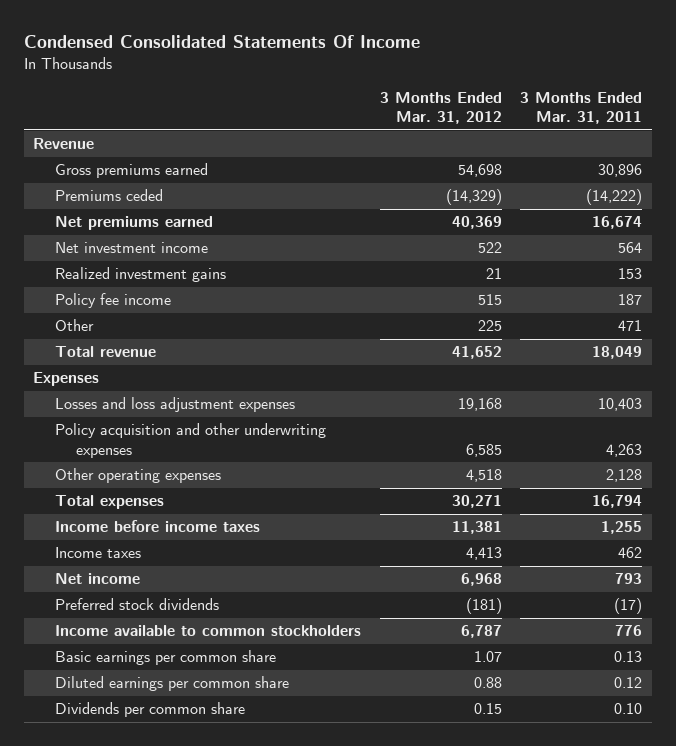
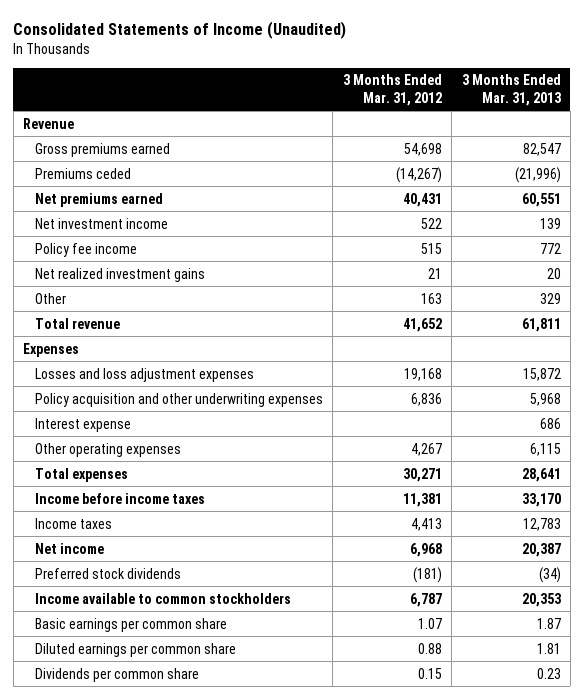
[24,35,421,49] Condensed Consolidated Statements Of Income -> [13,20,347,39] Consolidated Statements of Income (Unaudited)
[520,91,643,125] 3 Months Ended Mar. 31, 2011 -> none
none -> [461,74,561,106] 3 Months Ended Mar. 31, 2013
[445,189,502,206] (14,329) -> [395,166,442,183] (14,267)
[451,216,502,230] 40,369 -> [402,192,442,207] 40,431
[54,267,226,283] Realized investment gains -> none
none -> [35,267,206,282] Net realized investment gains
[477,320,502,332] 225 -> [420,292,442,304] 163
[465,443,502,457] 6,585 -> [410,392,442,406] 6,836
none -> [35,417,132,432] Interest expense
[465,469,502,483] 4,518 -> [410,442,442,456] 4,267

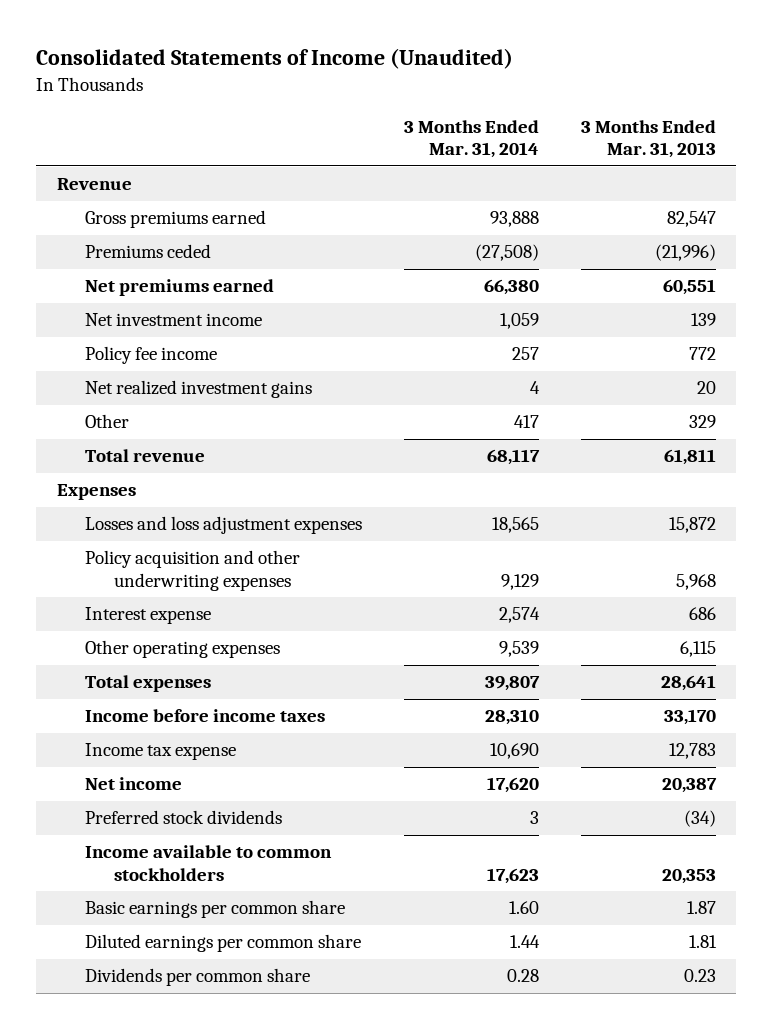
[342,74,442,106] 3 Months Ended Mar. 31, 2012 -> none
none -> [404,119,540,159] 3 Months Ended Mar. 31, 2014
[35,517,113,529] Income taxes -> [85,743,237,761] Income tax expense

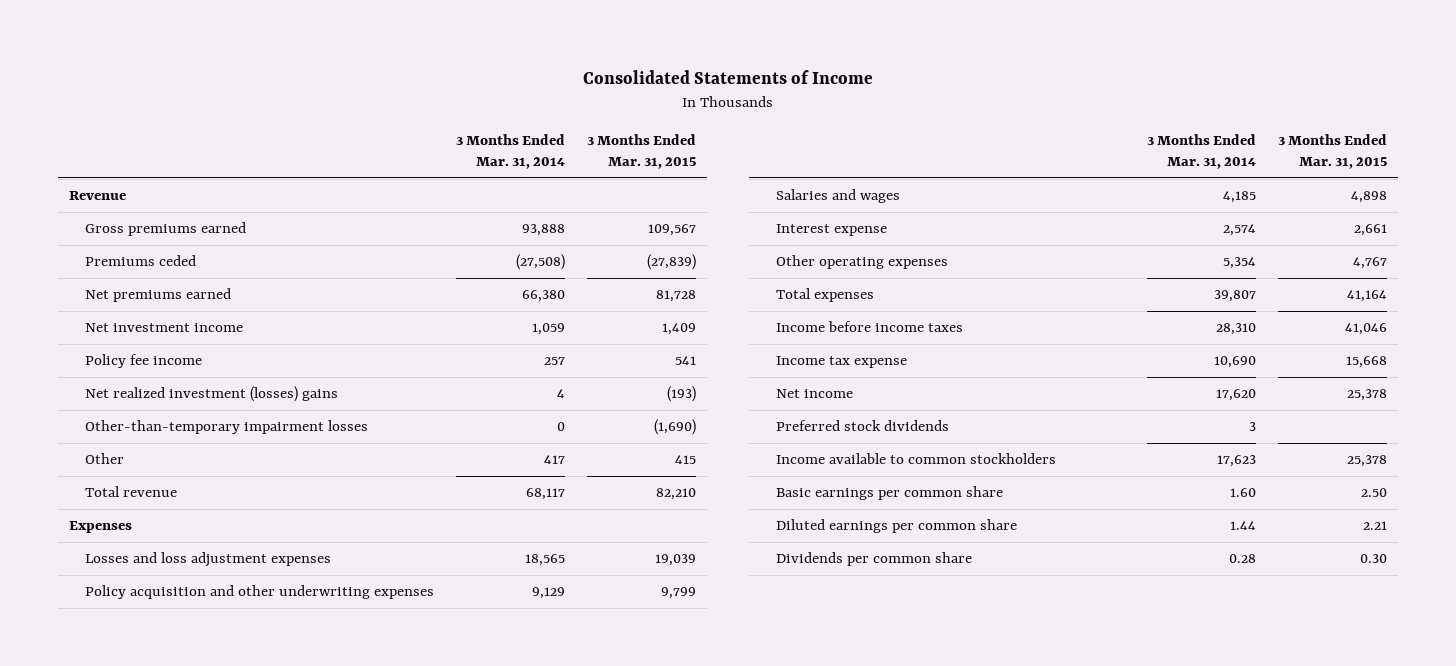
[35,48,513,70] Consolidated Statements of Income (Unaudited) -> [582,70,873,85] Consolidated Statements of Income
[580,119,716,159] 3 Months Ended Mar. 31, 2013 -> none
none -> [586,134,696,170] 3 Months Ended Mar. 31, 2015
[85,380,313,399] Net realized investment gains -> [84,386,338,403] Net realized investment (losses) gains
none -> [84,420,368,435] Other-than-temporary impairment losses
none -> [775,189,900,204] Salaries and wages
[499,641,540,658] 9,539 -> [1222,257,1256,270] 5,354

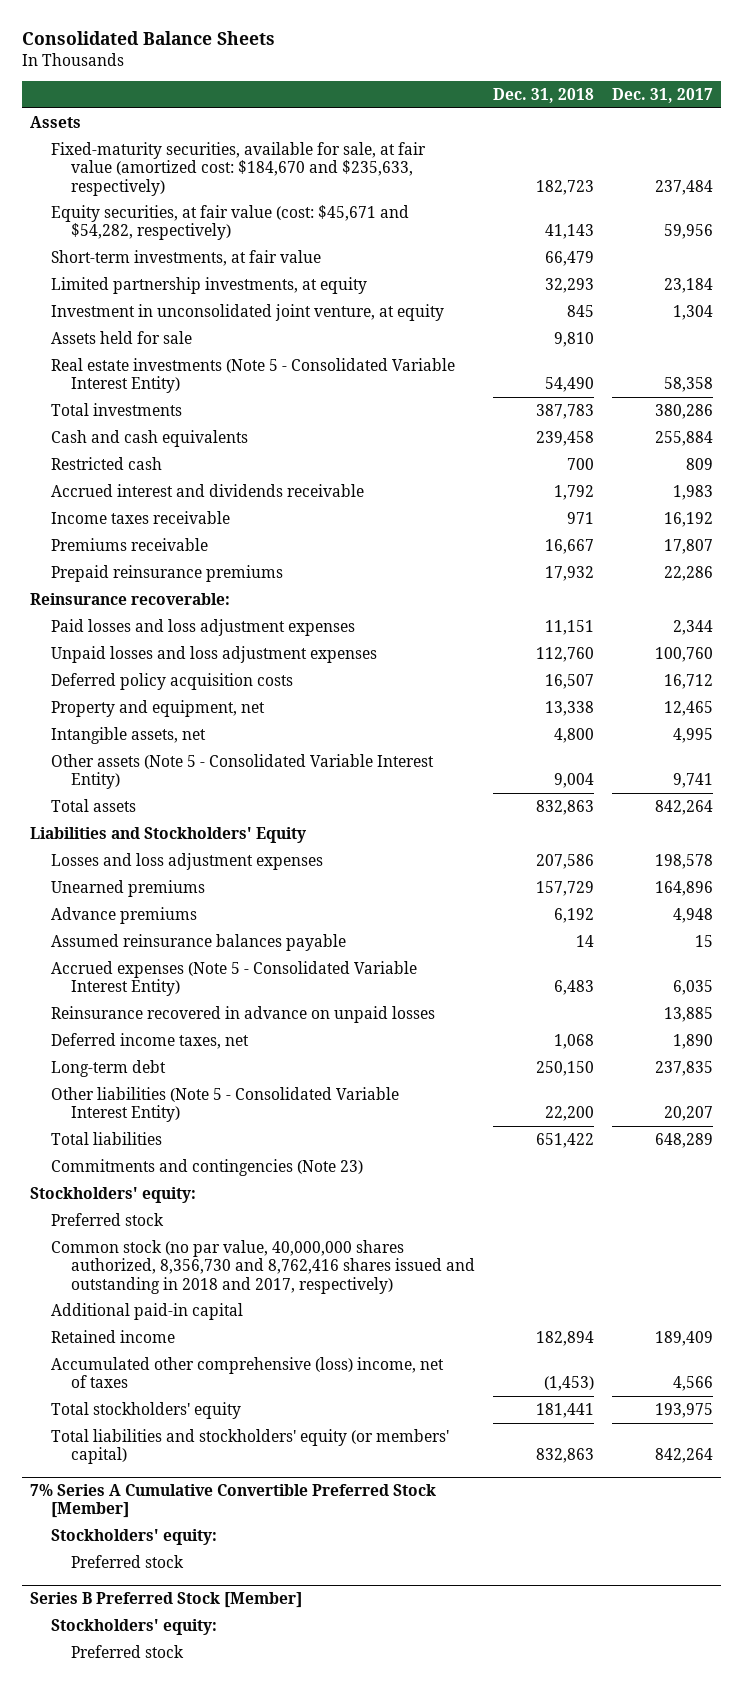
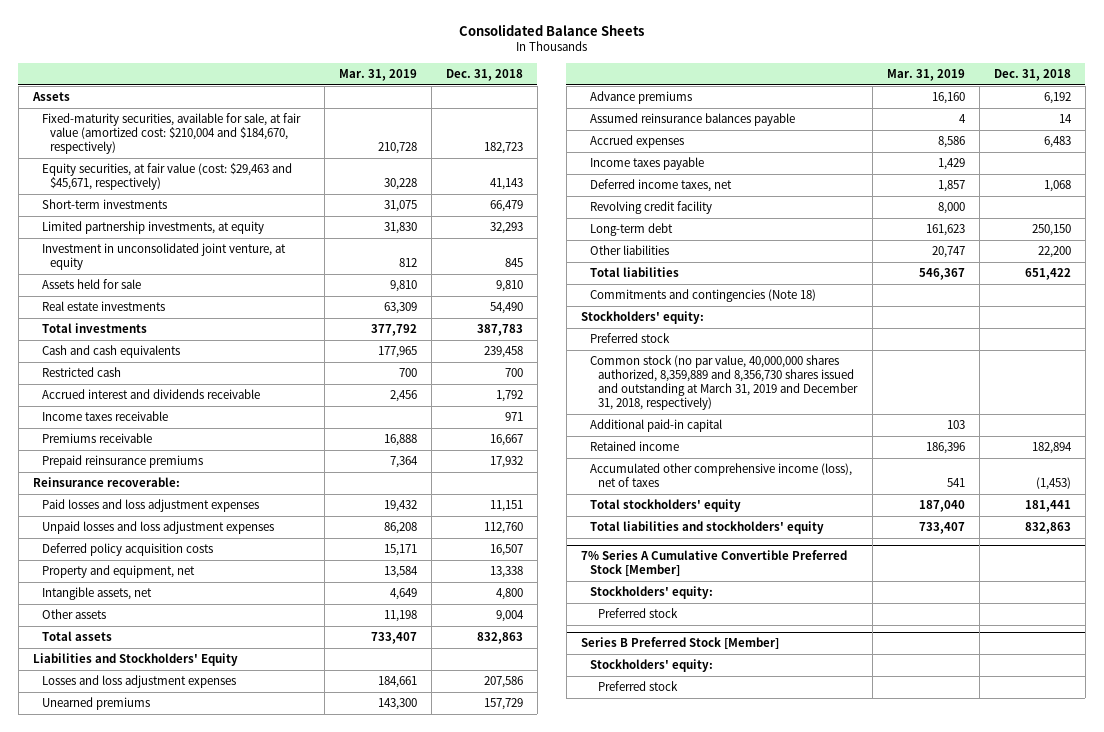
[611,88,713,104] Dec. 31, 2017 -> none
none -> [338,69,417,82] Mar. 31, 2019
[50,141,426,196] Fixed-maturity securities, available for sale, at fair value (amortized cost: $184,670 and $235,633, respectively) -> [41,113,301,155] Fixed-maturity securities, available for sale, at fair value (amortized cost: $210,004 and $184,670, respectively)
[50,204,409,241] Equity securities, at fair value (cost: $45,671 and $54,282, respectively) -> [41,163,292,191] Equity securities, at fair value (cost: $29,463 and $45,671, respectively)
[50,249,321,266] Short-term investments, at fair value -> [41,199,167,210] Short-term investments
[50,357,455,394] Real estate investments (Note 5 - Consolidated Variable Interest Entity) -> [41,301,165,312] Real estate investments
[50,753,434,790] Other assets (Note 5 - Consolidated Variable Interest Entity) -> [41,609,106,620] Other assets
[50,1005,435,1023] Reinsurance recovered in advance on unpaid losses -> none
[50,960,417,997] Accrued expenses (Note 5 - Consolidated Variable Interest Entity) -> [589,135,684,149] Accrued expenses
none -> [589,157,704,171] Income taxes payable
none -> [589,201,712,215] Revolving credit facility
[50,1086,399,1123] Other liabilities (Note 5 - Consolidated Variable Interest Entity) -> [589,245,669,256] Other liabilities
[50,1158,363,1176] Commitments and contingencies (Note 23) -> [589,289,816,303] Commitments and contingencies (Note 18)
[50,1239,476,1294] Common stock (no par value, 40,000,000 shares authorized, 8,356,730 and 8,762,416 shares issued and outstanding in 2018 and 2017, respectively) -> [589,355,859,411] Common stock (no par value, 40,000,000 shares authorized, 8,359,889 and 8,356,730 shares issued and outstanding at March 31, 2019 and December 31, 2018, respectively)
[50,1356,444,1389] Accumulated other comprehensive (loss) income, net of taxes -> [589,463,852,488] Accumulated other comprehensive income (loss), net of taxes
[50,1428,449,1465] Total liabilities and stockholders' equity (or members' capital) -> [589,521,824,535] Total liabilities and stockholders' equity

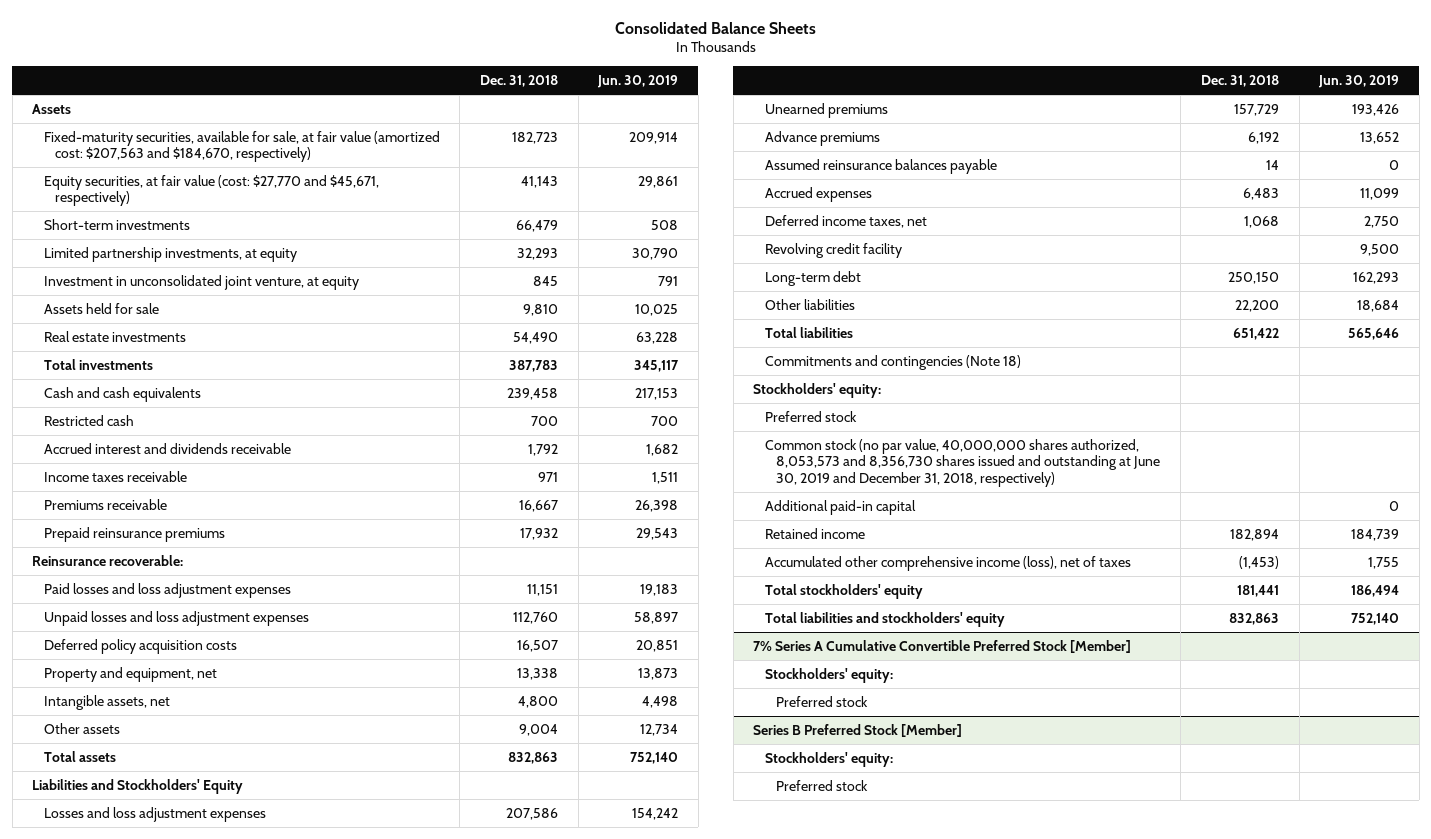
[338,69,417,82] Mar. 31, 2019 -> none
none -> [597,75,679,89] Jun. 30, 2019
[41,113,301,155] Fixed-maturity securities, available for sale, at fair value (amortized cost: $210,004 and $184,670, respectively) -> [43,130,440,163] Fixed-maturity securities, available for sale, at fair value (amortized cost: $207,563 and $184,670, respectively)
[41,163,292,191] Equity securities, at fair value (cost: $29,463 and $45,671, respectively) -> [43,174,379,207] Equity securities, at fair value (cost: $27,770 and $45,671, respectively)
[589,157,704,171] Income taxes payable -> none
[589,355,859,411] Common stock (no par value, 40,000,000 shares authorized, 8,359,889 and 8,356,730 shares issued and outstanding at March 31, 2019 and December 31, 2018, respectively) -> [764,438,1161,488] Common stock (no par value, 40,000,000 shares authorized, 8,053,573 and 8,356,730 shares issued and outstanding at June 30, 2019 and December 31, 2018, respectively)

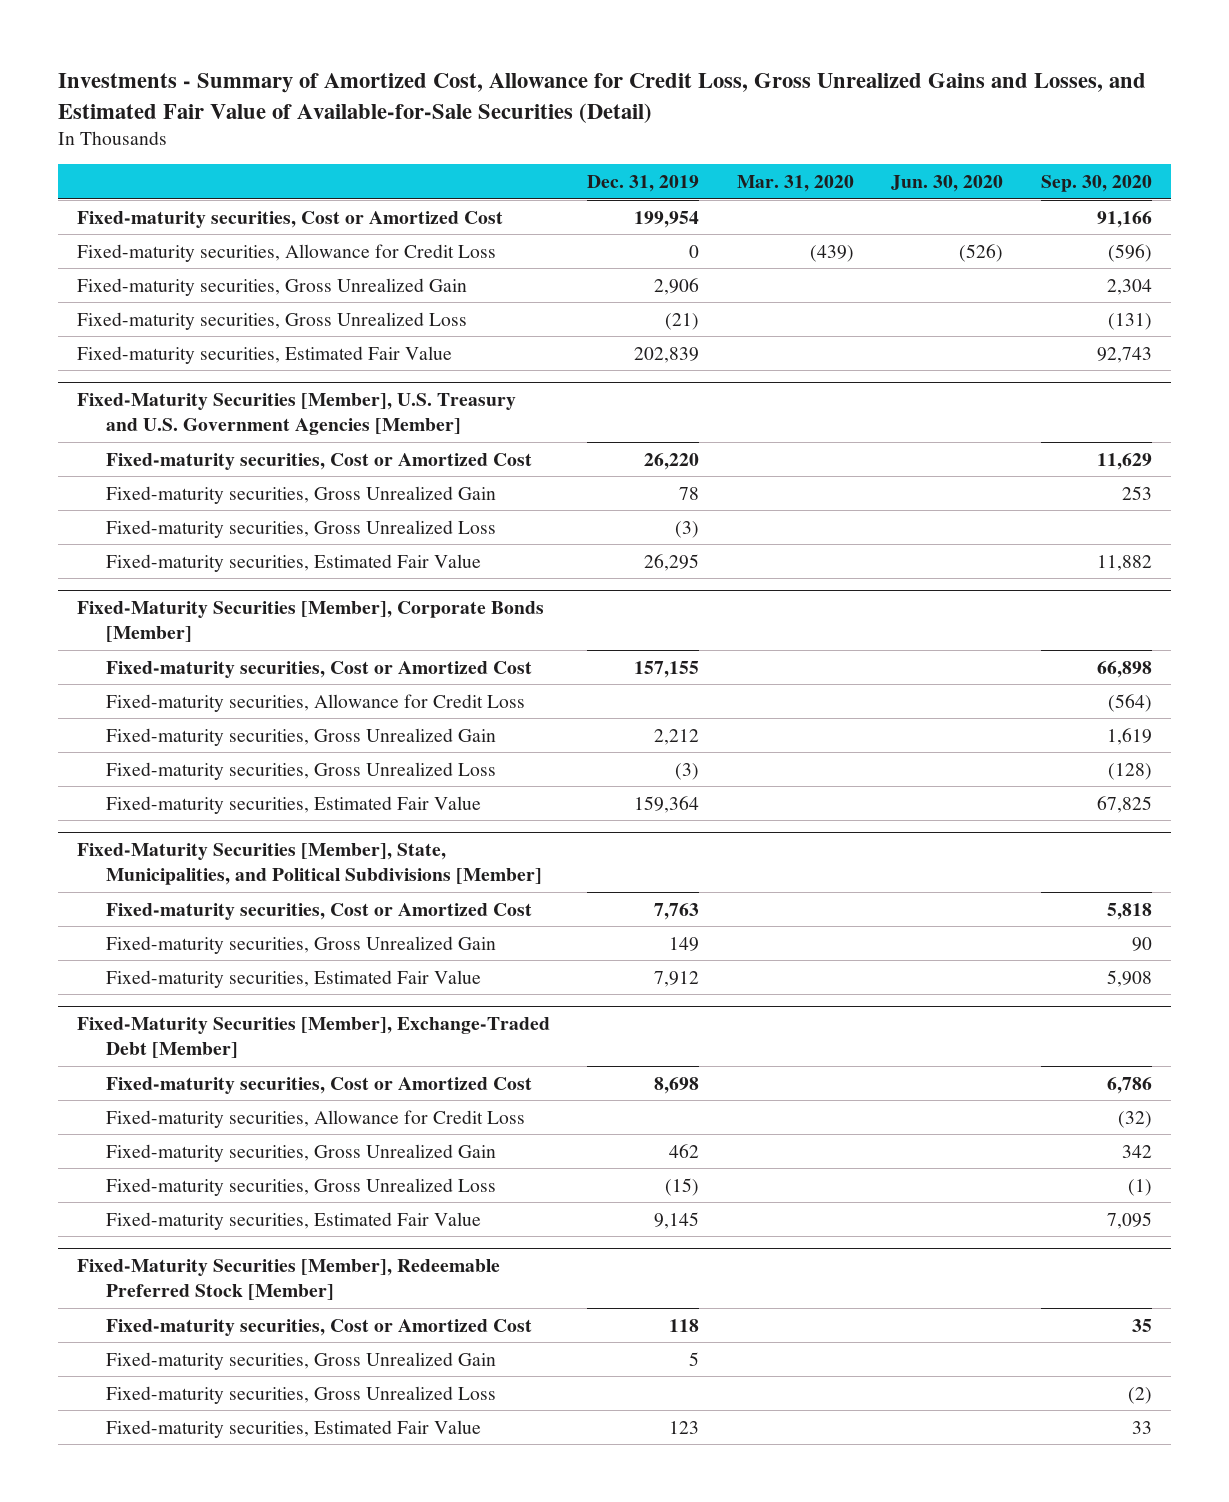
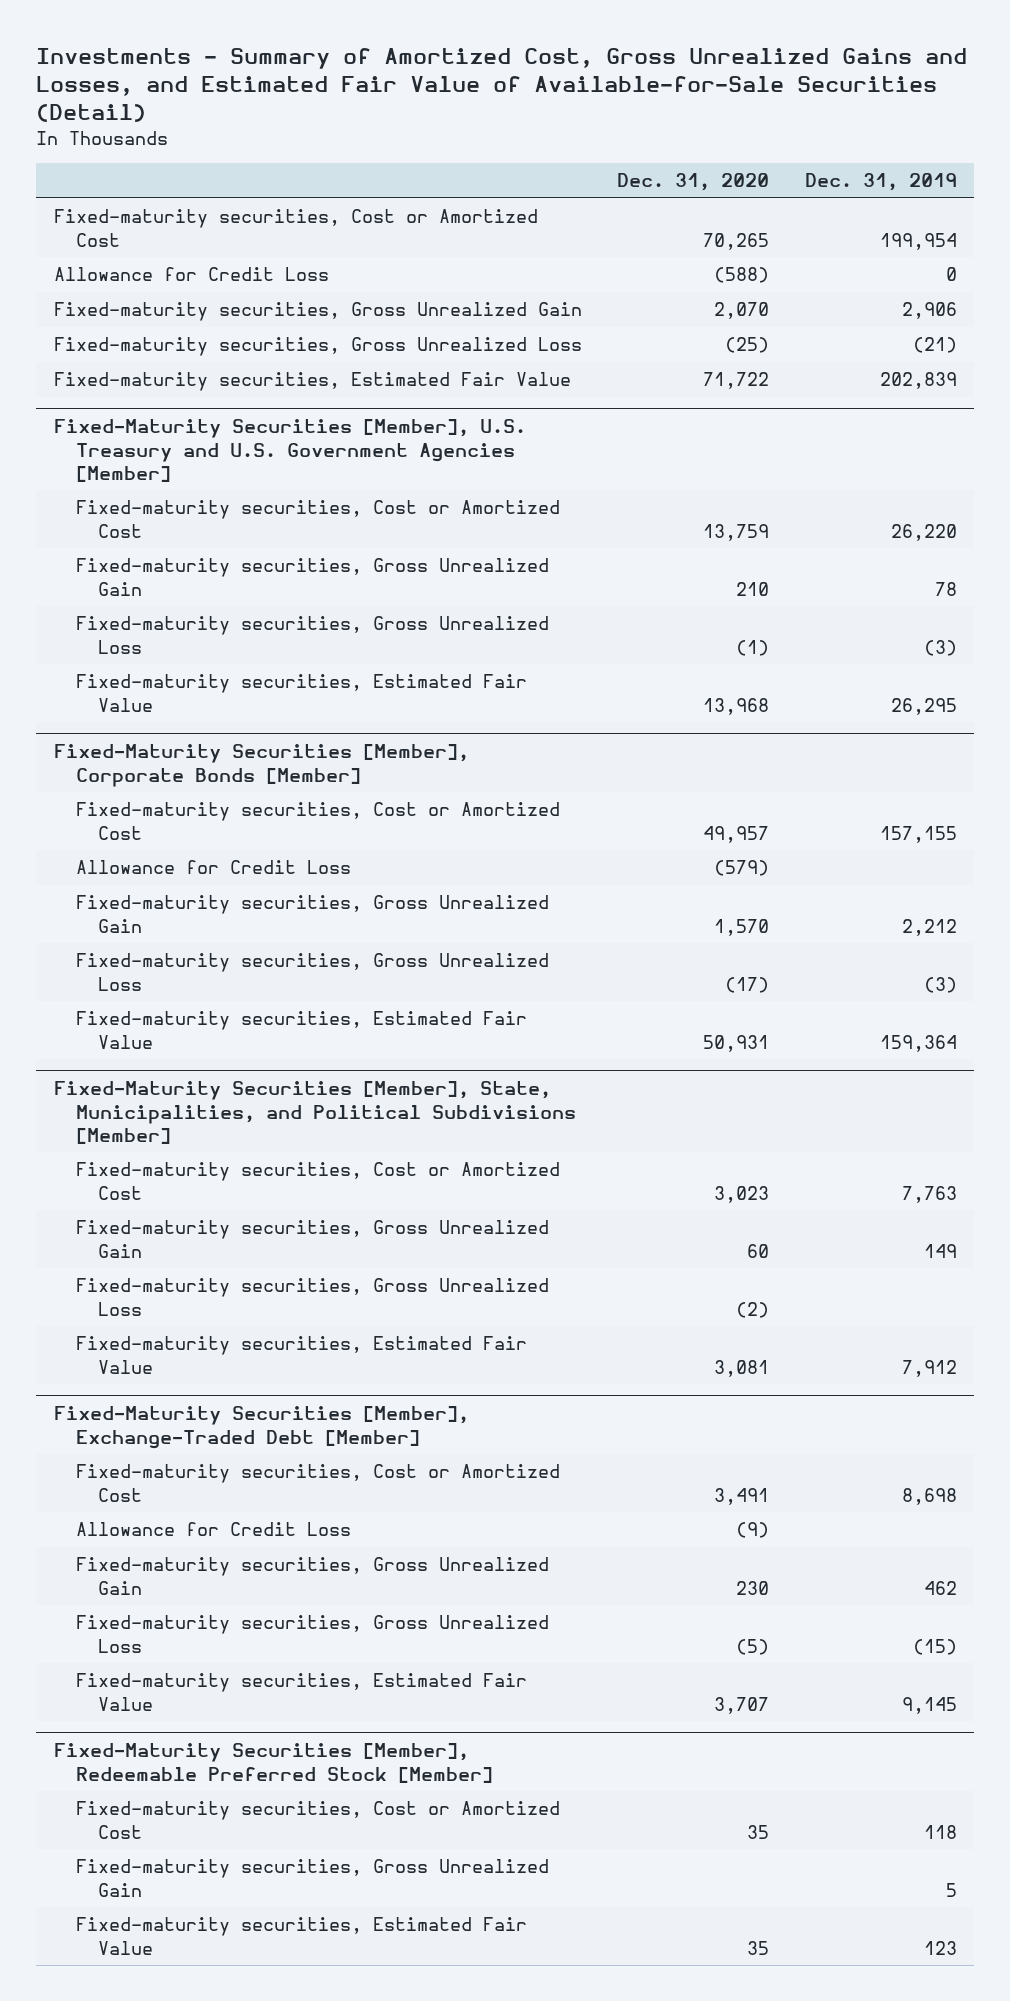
[58,73,1147,123] Investments - Summary of Amortized Cost, Allowance for Credit Loss, Gross Unrealized Gains and Losses, and Estimated Fair Value of Available-for-Sale Securities (Detail) -> [35,47,967,123] Investments - Summary of Amortized Cost, Gross Unrealized Gains and Losses, and Estimated Fair Value of Available-for-Sale Securities (Detail)
[736,175,854,193] Mar. 31, 2020 -> none
[891,175,1004,193] Jun. 30, 2020 -> none
[1040,175,1152,193] Sep. 30, 2020 -> none
none -> [617,173,770,192] Dec. 31, 2020
[76,243,496,262] Fixed-maturity securities, Allowance for Credit Loss -> [53,267,329,282] Allowance for Credit Loss
[105,693,525,712] Fixed-maturity securities, Allowance for Credit Loss -> [75,860,351,875] Allowance for Credit Loss
none -> [75,1278,549,1316] Fixed-maturity securities, Gross Unrealized Loss
[105,1109,525,1128] Fixed-maturity securities, Allowance for Credit Loss -> [75,1522,351,1537] Allowance for Credit Loss
[105,1385,496,1404] Fixed-maturity securities, Gross Unrealized Loss -> none

